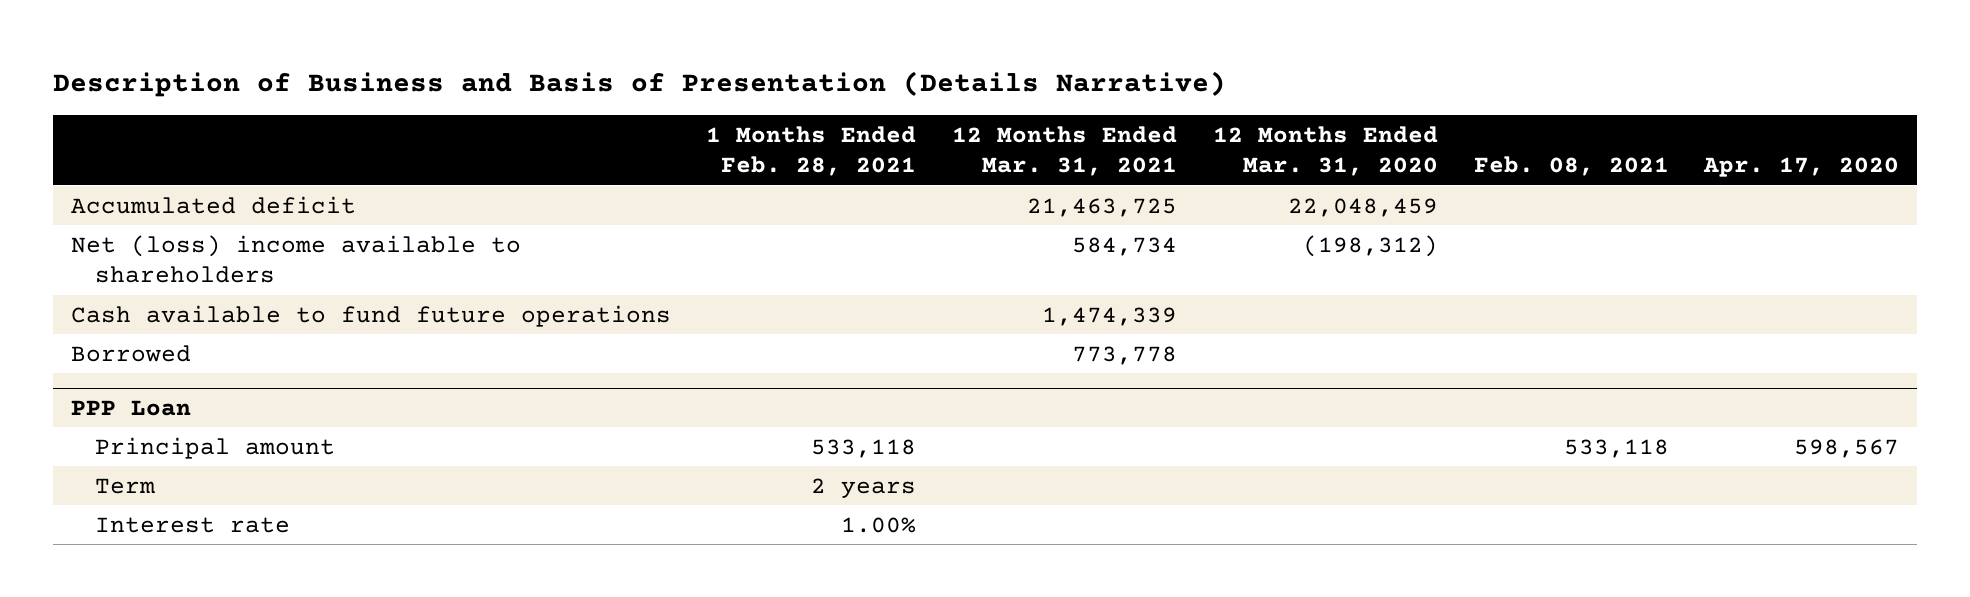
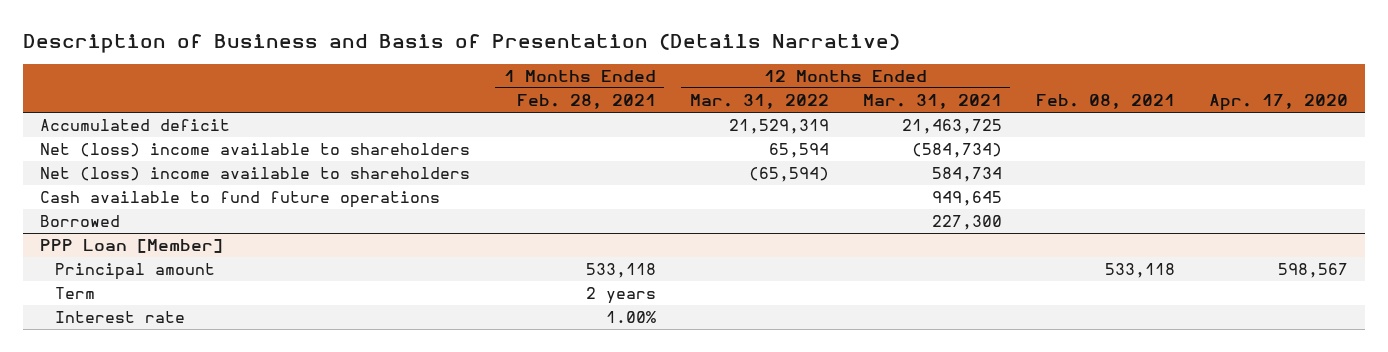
[1212,126,1438,177] 12 Months Ended Mar. 31, 2020 -> none
none -> [689,94,829,110] Mar. 31, 2022
none -> [39,143,470,158] Net (loss) income available to shareholders
[1042,306,1178,326] 1,474,339 -> [931,191,1002,207] 949,645
[1072,345,1178,365] 773,778 -> [931,215,1002,231] 227,300
[70,399,191,416] PPP Loan -> [39,239,223,254] PPP Loan [Member]

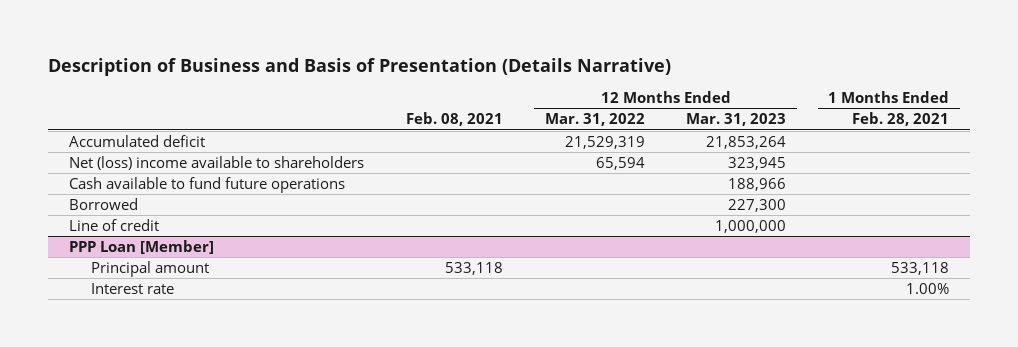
[862,94,1002,110] Mar. 31, 2021 -> none
[1208,94,1348,112] Apr. 17, 2020 -> none
none -> [686,113,787,127] Mar. 31, 2023
[39,167,470,182] Net (loss) income available to shareholders -> none
none -> [69,219,160,232] Line of credit
[54,287,95,300] Term -> none

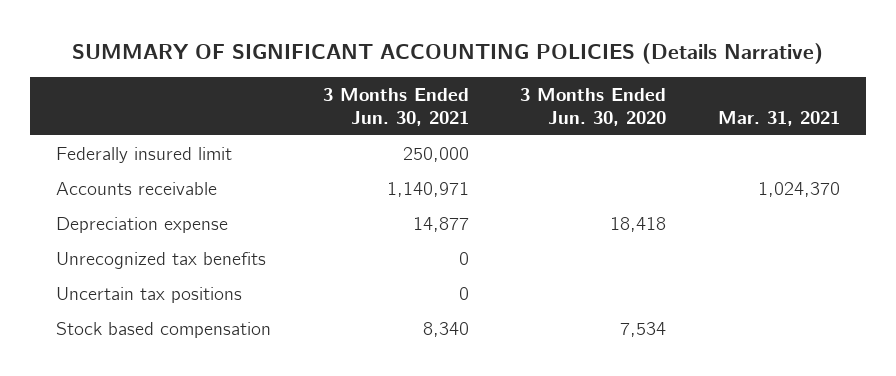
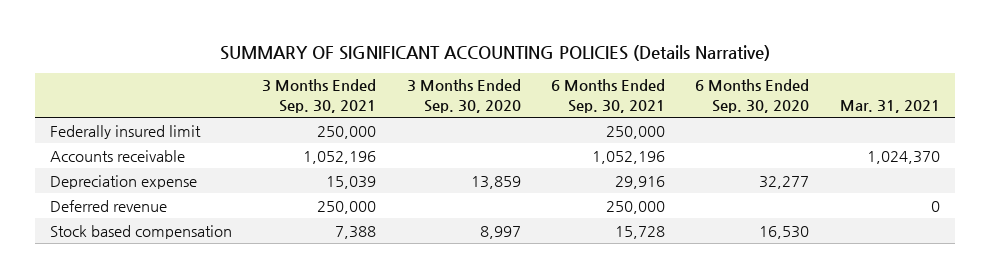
[322,87,469,126] 3 Months Ended Jun. 30, 2021 -> none
[520,87,667,126] 3 Months Ended Jun. 30, 2020 -> none
none -> [262,79,377,113] 3 Months Ended Sep. 30, 2021
none -> [406,79,521,113] 3 Months Ended Sep. 30, 2020
none -> [551,79,666,113] 6 Months Ended Sep. 30, 2021
none -> [695,79,810,113] 6 Months Ended Sep. 30, 2020
[55,251,266,269] Unrecognized tax benefits -> none
[55,286,242,303] Uncertain tax positions -> none
none -> [50,199,168,212] Deferred revenue

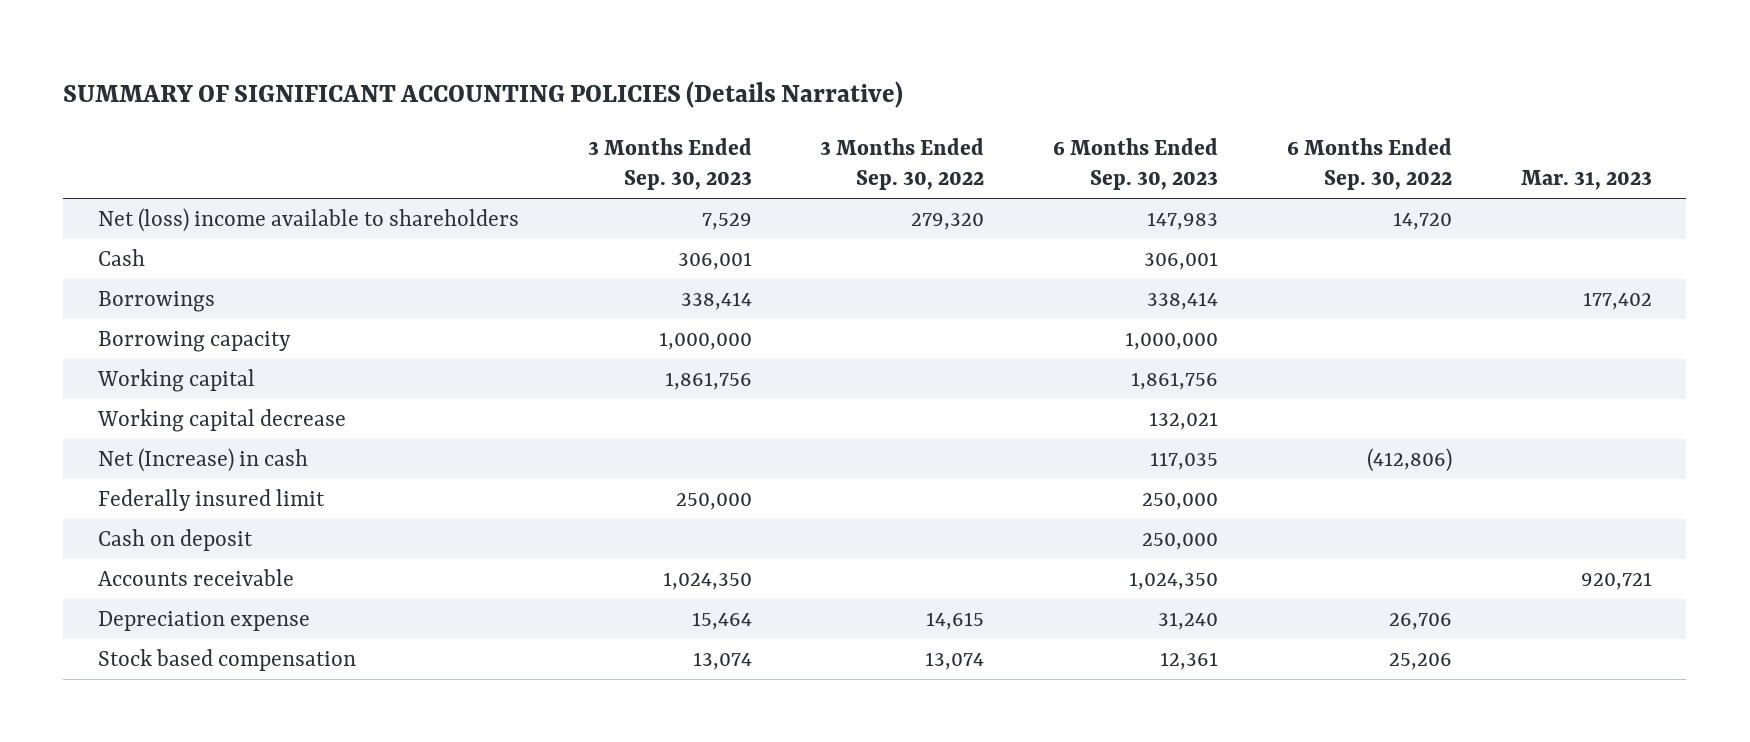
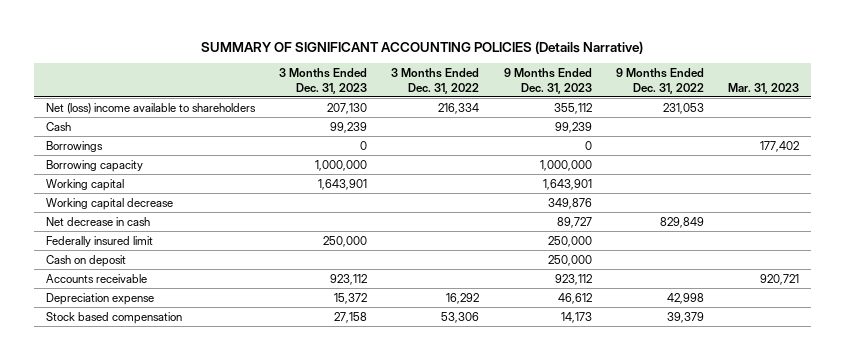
[587,137,752,191] 3 Months Ended Sep. 30, 2023 -> none
[820,137,985,191] 3 Months Ended Sep. 30, 2022 -> none
[1053,137,1219,191] 6 Months Ended Sep. 30, 2023 -> none
[1287,137,1453,191] 6 Months Ended Sep. 30, 2022 -> none
none -> [279,67,368,94] 3 Months Ended Dec. 31, 2023
none -> [391,67,480,94] 3 Months Ended Dec. 31, 2022
none -> [503,67,592,94] 9 Months Ended Dec. 31, 2023
none -> [615,67,704,94] 9 Months Ended Dec. 31, 2022
[97,448,308,473] Net (Increase) in cash -> [45,216,150,226] Net decrease in cash

